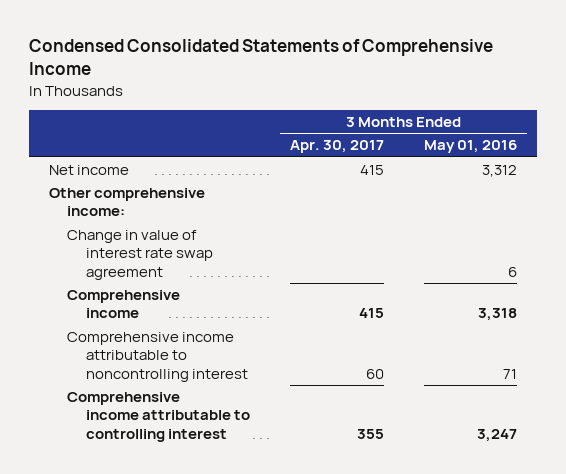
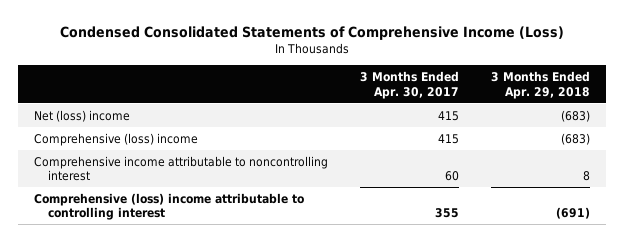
[28,39,493,76] Condensed Consolidated Statements of Comprehensive Income -> [60,25,565,40] Condensed Consolidated Statements of Comprehensive Income (Loss)
[424,140,518,154] May 01, 2016 -> none
none -> [491,71,591,99] 3 Months Ended Apr. 29, 2018
[48,187,205,217] Other comprehensive income: -> none
[67,229,213,280] Change in value of interest rate swap agreement -> none
[48,164,129,175] Net income -> [34,109,131,122] Net (loss) income
[67,289,181,319] Comprehensive income -> [34,132,199,146] Comprehensive (loss) income
[67,391,250,442] Comprehensive income attributable to controlling interest -> [34,192,305,221] Comprehensive (loss) income attributable to controlling interest

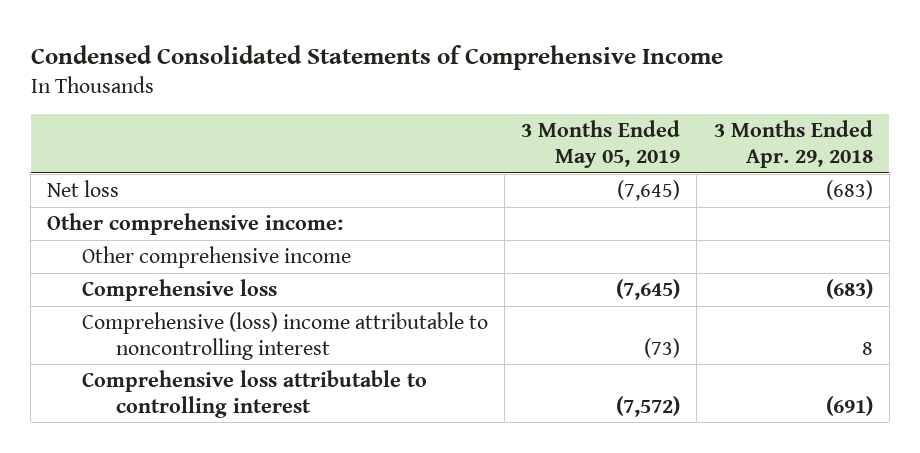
[60,25,565,40] Condensed Consolidated Statements of Comprehensive Income (Loss) -> [30,45,723,71] Condensed Consolidated Statements of Comprehensive Income
[360,71,460,99] 3 Months Ended Apr. 30, 2017 -> none
none -> [521,120,681,168] 3 Months Ended May 05, 2019
[34,109,131,122] Net (loss) income -> [47,180,120,198] Net loss
none -> [47,213,344,236] Other comprehensive income:
none -> [81,246,351,269] Other comprehensive income
[34,132,199,146] Comprehensive (loss) income -> [81,279,277,302] Comprehensive loss
[34,155,329,182] Comprehensive income attributable to noncontrolling interest -> [81,312,488,360] Comprehensive (loss) income attributable to noncontrolling interest
[34,192,305,221] Comprehensive (loss) income attributable to controlling interest -> [81,370,427,418] Comprehensive loss attributable to controlling interest

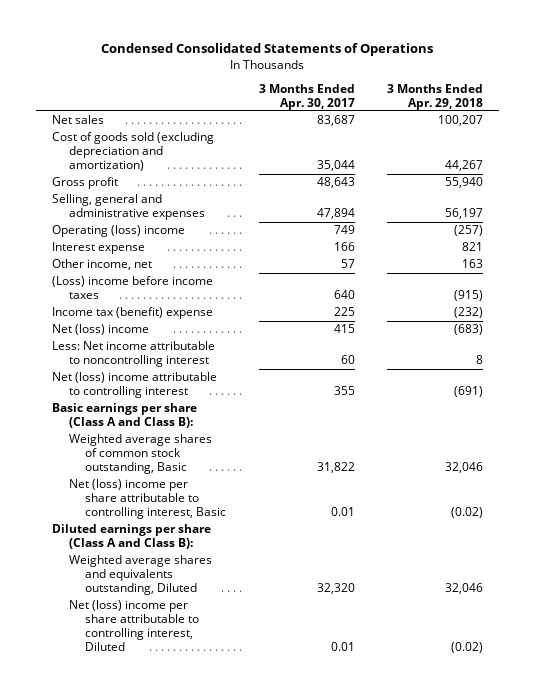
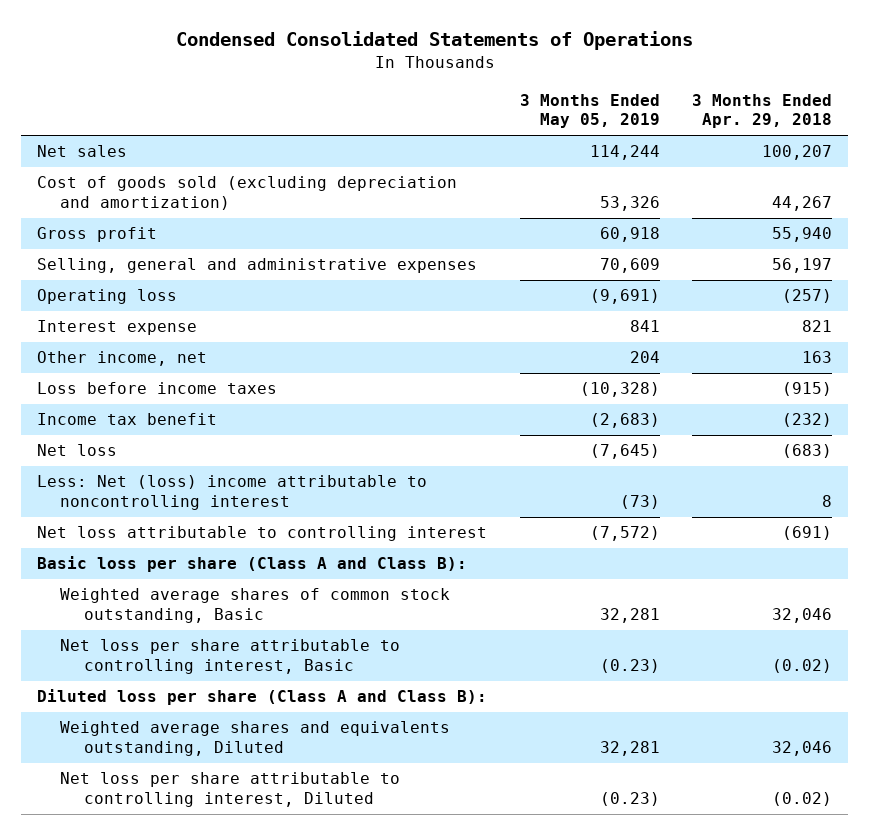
[258,83,355,110] 3 Months Ended Apr. 30, 2017 -> none
none -> [519,93,660,129] 3 Months Ended May 05, 2019
[51,225,185,238] Operating (loss) income -> [37,289,178,305] Operating loss
[51,276,213,300] (Loss) income before income taxes -> [37,382,278,395] Loss before income taxes
[51,307,213,320] Income tax (benefit) expense -> [37,413,218,426] Income tax benefit
[51,324,149,336] Net (loss) income -> [37,444,118,457] Net loss
[51,341,215,368] Less: Net income attributable to noncontrolling interest -> [37,475,428,511] Less: Net (loss) income attributable to noncontrolling interest
[51,372,217,399] Net (loss) income attributable to controlling interest -> [37,526,488,542] Net loss attributable to controlling interest
[51,403,197,429] Basic earnings per share (Class A and Class B): -> [37,556,468,573] Basic loss per share (Class A and Class B):
[68,479,227,520] Net (loss) income per share attributable to controlling interest, Basic -> [60,639,401,675] Net loss per share attributable to controlling interest, Basic
[51,524,211,550] Diluted earnings per share (Class A and Class B): -> [37,689,488,706] Diluted loss per share (Class A and Class B):
[68,600,200,652] Net (loss) income per share attributable to controlling interest, Diluted -> [60,772,401,808] Net loss per share attributable to controlling interest, Diluted

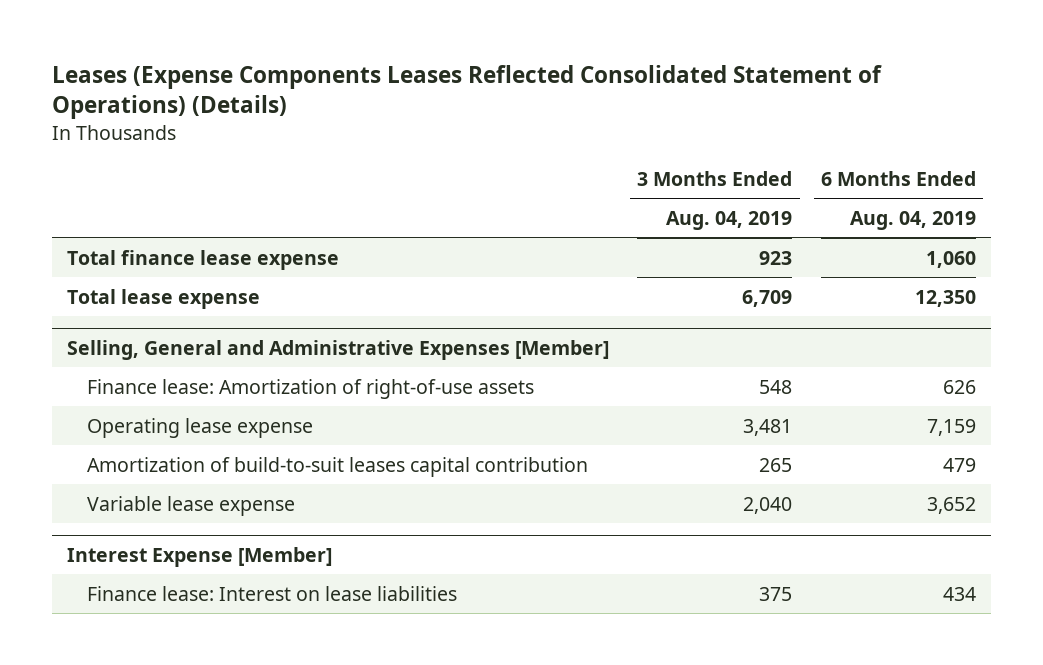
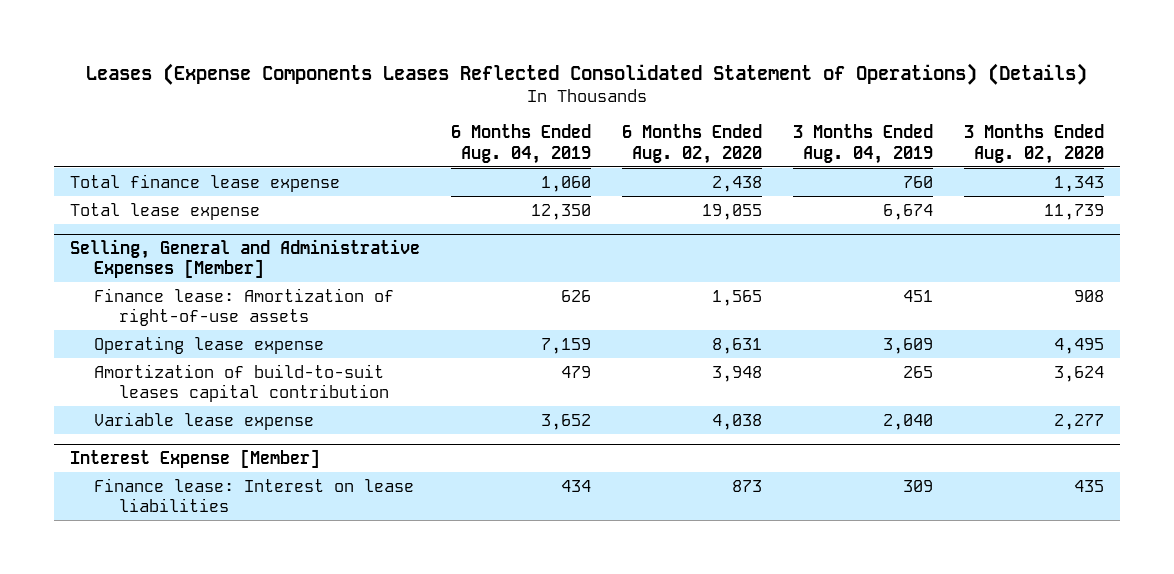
none -> [622,124,763,164] 6 Months Ended Aug. 02, 2020
none -> [964,124,1105,164] 3 Months Ended Aug. 02, 2020
[759,250,793,265] 923 -> [903,175,934,188] 760
[742,289,793,307] 6,709 -> [883,203,934,220] 6,674
[759,379,793,394] 548 -> [903,289,934,302] 451
[743,418,793,436] 3,481 -> [883,337,934,354] 3,609
[759,586,793,601] 375 -> [903,479,934,492] 309

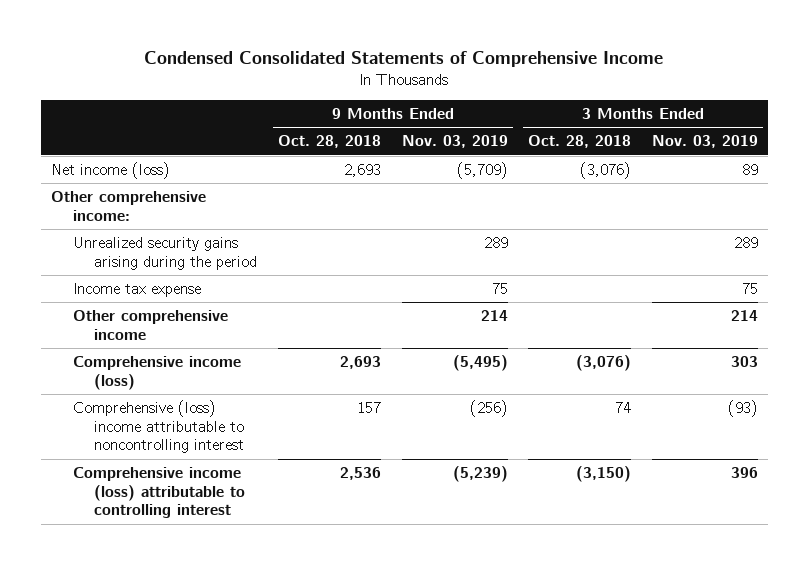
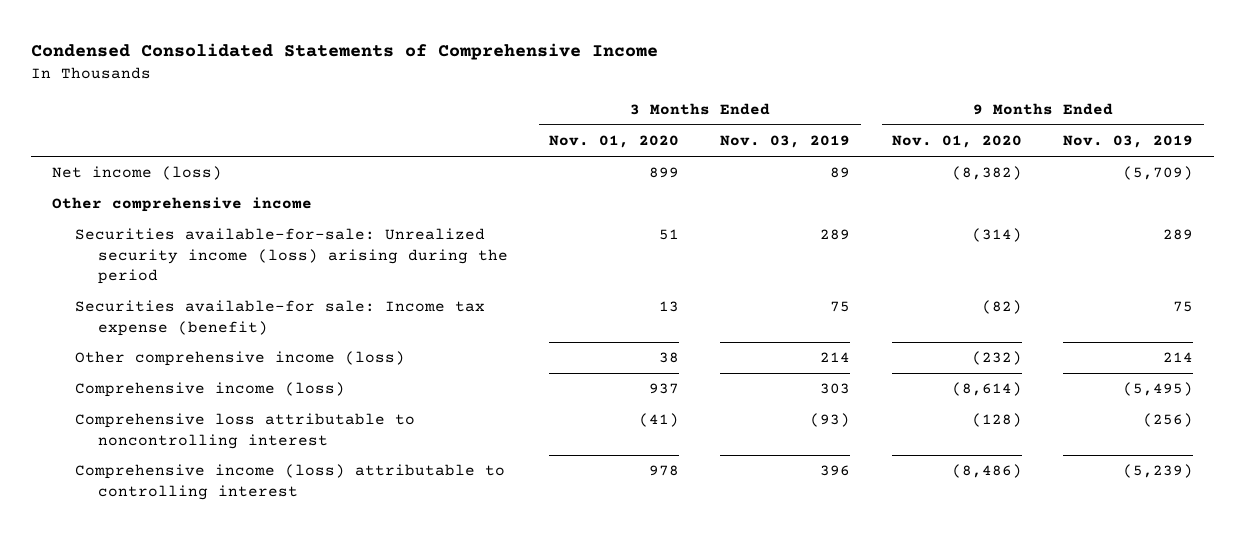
[277,135,381,149] Oct. 28, 2018 -> none
[528,135,632,149] Oct. 28, 2018 -> none
none -> [549,135,680,149] Nov. 01, 2020
none -> [891,135,1022,149] Nov. 01, 2020
[51,190,207,221] Other comprehensive income: -> [51,197,312,213] Other comprehensive income
[72,236,258,270] Unrealized security gains arising during the period -> [74,228,508,284] Securities available-for-sale: Unrealized security income (loss) arising during the period
[72,282,201,297] Income tax expense -> [74,300,485,336] Securities available-for sale: Income tax expense (benefit)
[72,309,228,340] Other comprehensive income -> [74,351,405,367] Other comprehensive income (loss)
[72,399,245,454] Comprehensive (loss) income attributable to noncontrolling interest -> [74,413,415,449] Comprehensive loss attributable to noncontrolling interest

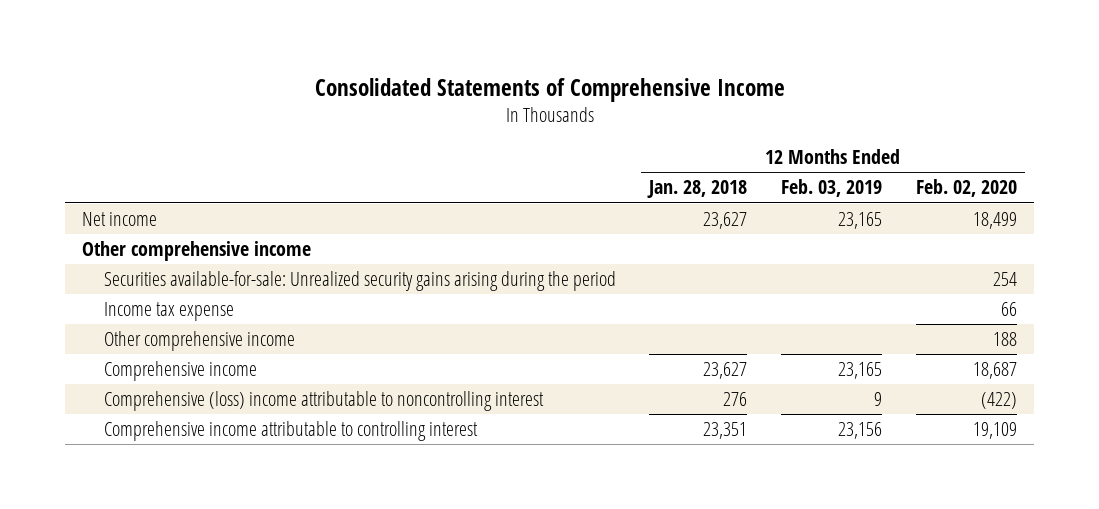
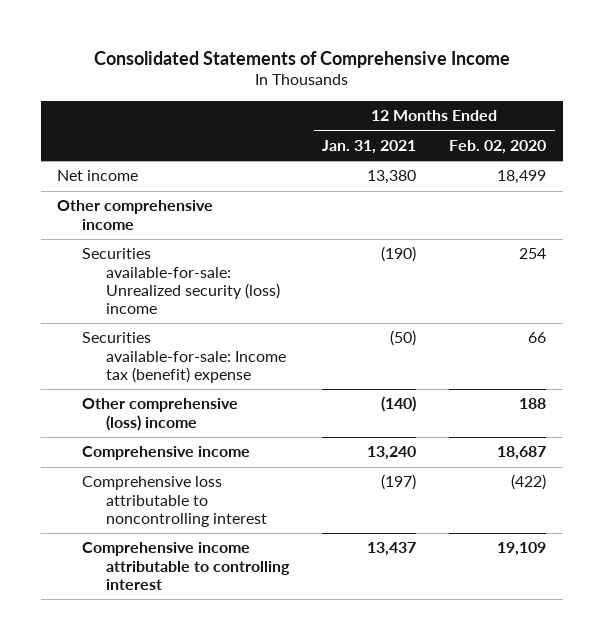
[647,180,748,199] Jan. 28, 2018 -> none
[781,179,883,198] Feb. 03, 2019 -> none
none -> [322,139,417,154] Jan. 31, 2021
[103,271,616,292] Securities available-for-sale: Unrealized security gains arising during the period -> [81,248,281,314] Securities available-for-sale: Unrealized security (loss) income
[103,302,234,322] Income tax expense -> [81,332,287,383] Securities available-for-sale: Income tax (benefit) expense
[103,331,295,352] Other comprehensive income -> [81,398,238,431] Other comprehensive (loss) income
[103,391,544,412] Comprehensive (loss) income attributable to noncontrolling interest -> [81,476,268,527] Comprehensive loss attributable to noncontrolling interest

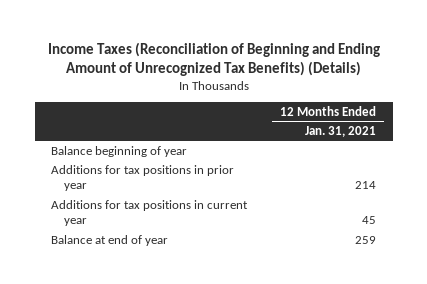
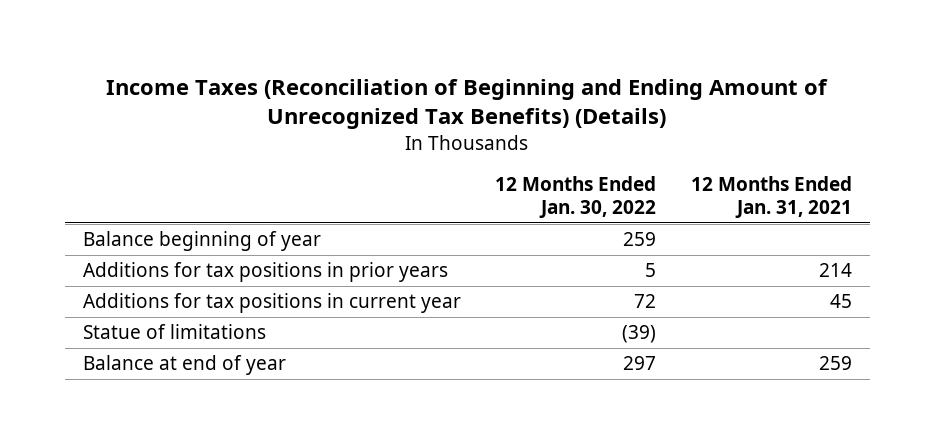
none -> [495,176,657,218] 12 Months Ended Jan. 30, 2022
[51,164,235,192] Additions for tax positions in prior year -> [82,262,448,283] Additions for tax positions in prior years
none -> [82,324,266,340] Statue of limitations

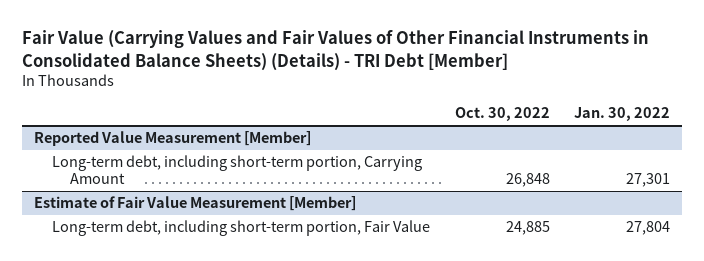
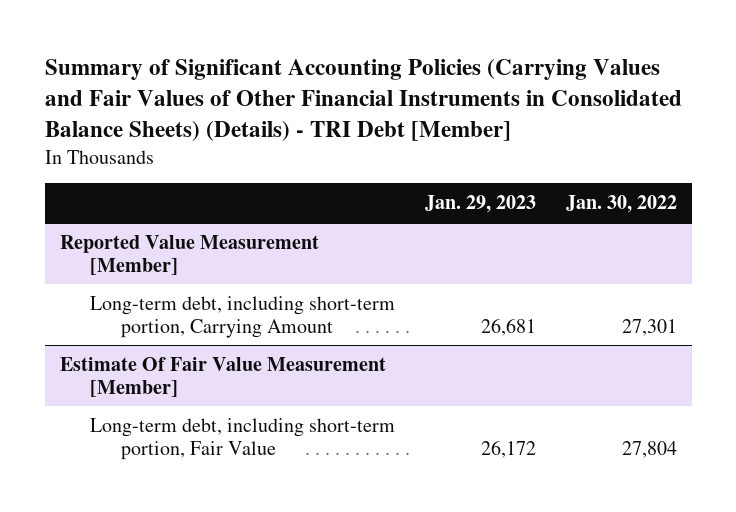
[21,30,649,71] Fair Value (Carrying Values and Fair Values of Other Financial Instruments in Consolidated Balance Sheets) (Details) - TRI Debt [Member] -> [44,59,682,141] Summary of Significant Accounting Policies (Carrying Values and Fair Values of Other Financial Instruments in Consolidated Balance Sheets) (Details) - TRI Debt [Member]
[454,107,550,122] Oct. 30, 2022 -> none
none -> [425,195,537,214] Jan. 29, 2023
[34,196,357,212] Estimate of Fair Value Measurement [Member] -> [59,356,386,397] Estimate Of Fair Value Measurement [Member]

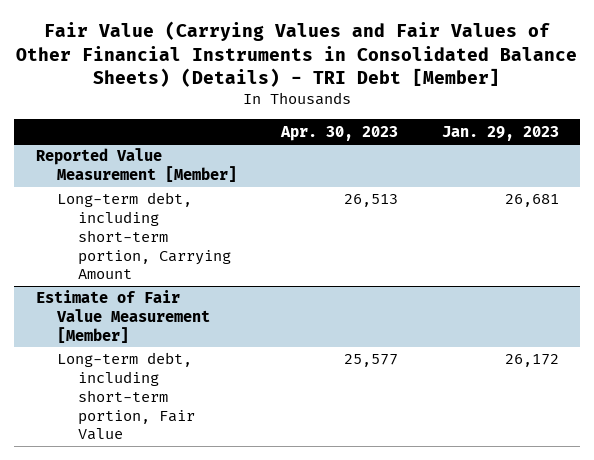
[44,59,682,141] Summary of Significant Accounting Policies (Carrying Values and Fair Values of Other Financial Instruments in Consolidated Balance Sheets) (Details) - TRI Debt [Member] -> [16,21,578,88] Fair Value (Carrying Values and Fair Values of Other Financial Instruments in Consolidated Balance Sheets) (Details) - TRI Debt [Member]
[565,195,677,214] Jan. 30, 2022 -> none
none -> [279,125,398,141] Apr. 30, 2023
[59,356,386,397] Estimate Of Fair Value Measurement [Member] -> [35,290,210,343] Estimate of Fair Value Measurement [Member]

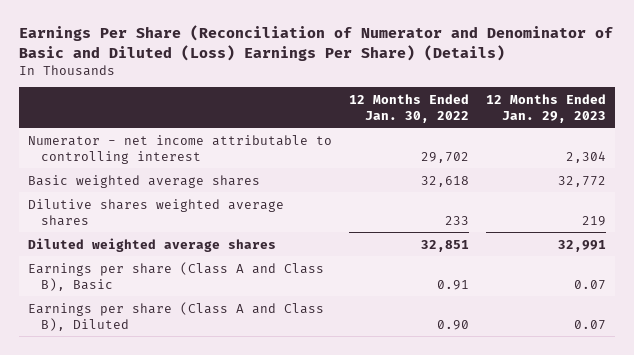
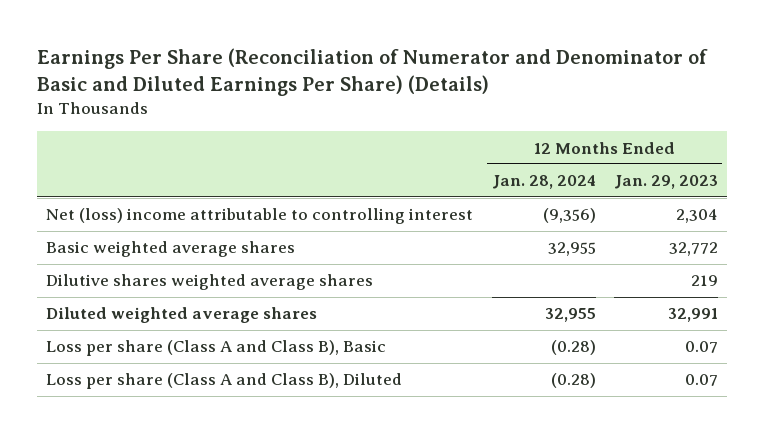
[19,25,614,61] Earnings Per Share (Reconciliation of Numerator and Denominator of Basic and Diluted (Loss) Earnings Per Share) (Details) -> [37,48,709,96] Earnings Per Share (Reconciliation of Numerator and Denominator of Basic and Diluted Earnings Per Share) (Details)
[348,93,469,123] 12 Months Ended Jan. 30, 2022 -> none
none -> [491,175,596,190] Jan. 28, 2024
[27,134,332,164] Numerator - net income attributable to controlling interest -> [46,208,474,225] Net (loss) income attributable to controlling interest
[27,261,324,291] Earnings per share (Class A and Class B), Basic -> [46,340,387,357] Loss per share (Class A and Class B), Basic
[27,301,324,331] Earnings per share (Class A and Class B), Diluted -> [46,373,403,390] Loss per share (Class A and Class B), Diluted

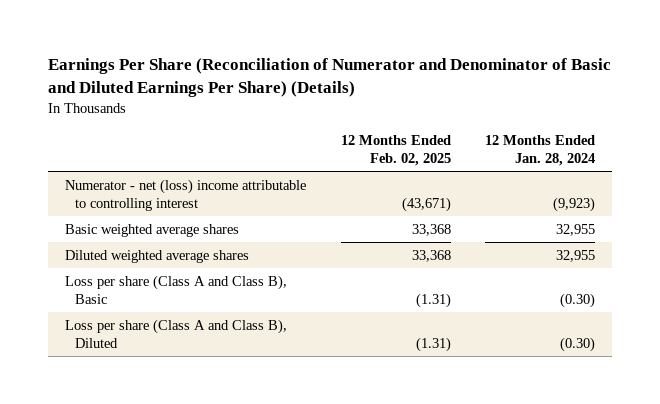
[613,175,718,190] Jan. 29, 2023 -> none
none -> [340,135,451,166] 12 Months Ended Feb. 02, 2025
[46,208,474,225] Net (loss) income attributable to controlling interest -> [64,178,306,211] Numerator - net (loss) income attributable to controlling interest
[542,208,596,224] (9,356) -> [553,196,596,212] (9,923)
[46,274,374,291] Dilutive shares weighted average shares -> none
[550,340,596,356] (0.28) -> [560,292,596,308] (0.30)
[550,373,596,389] (0.28) -> [560,336,596,352] (0.30)

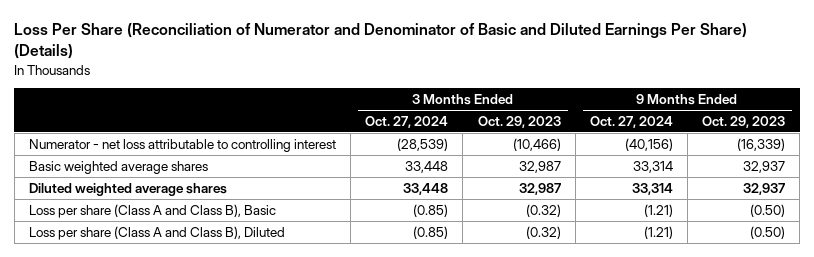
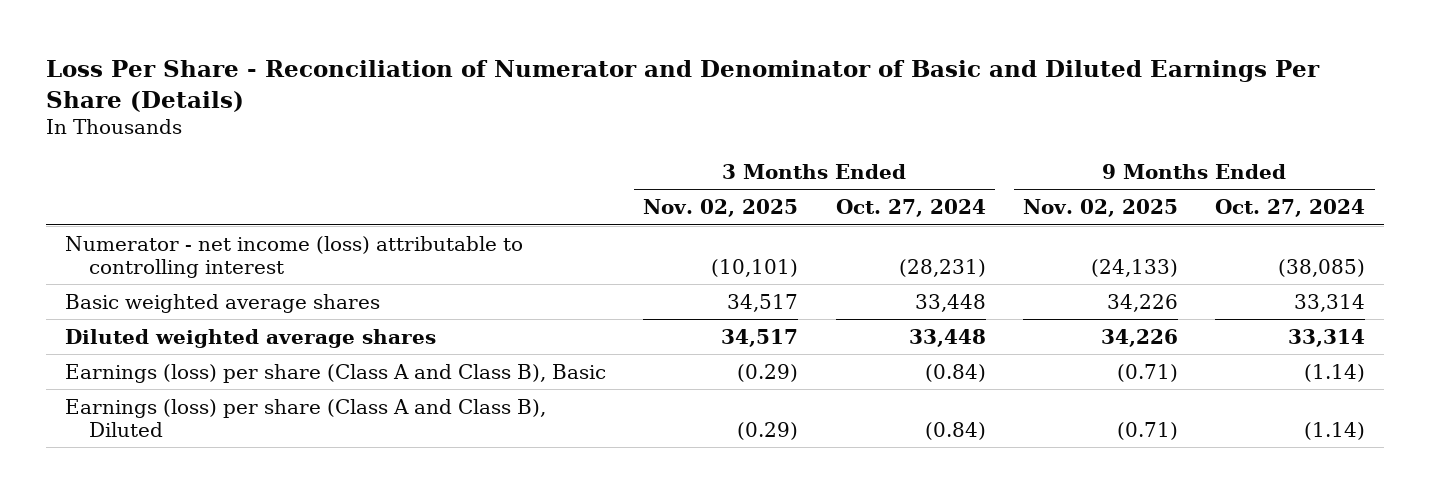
[14,23,748,60] Loss Per Share (Reconciliation of Numerator and Denominator of Basic and Diluted Earnings Per Share) (Details) -> [46,59,1321,112] Loss Per Share - Reconciliation of Numerator and Denominator of Basic and Diluted Earnings Per Share (Details)
[477,115,561,128] Oct. 29, 2023 -> none
[702,115,786,128] Oct. 29, 2023 -> none
none -> [643,199,799,218] Nov. 02, 2025
none -> [1022,199,1178,218] Nov. 02, 2025
[29,138,337,152] Numerator - net loss attributable to controlling interest -> [64,235,523,278] Numerator - net income (loss) attributable to controlling interest
[397,137,449,151] (28,539) -> [898,258,986,277] (28,231)
[624,137,673,151] (40,156) -> [1278,258,1366,277] (38,085)
[29,203,277,218] Loss per share (Class A and Class B), Basic -> [64,363,606,383] Earnings (loss) per share (Class A and Class B), Basic
[413,203,449,217] (0.85) -> [924,363,986,382] (0.84)
[643,203,673,217] (1.21) -> [1304,363,1366,382] (1.14)
[29,225,286,240] Loss per share (Class A and Class B), Diluted -> [64,398,546,437] Earnings (loss) per share (Class A and Class B), Diluted
[413,225,449,239] (0.85) -> [924,421,986,440] (0.84)
[643,225,673,239] (1.21) -> [1304,421,1366,440] (1.14)

